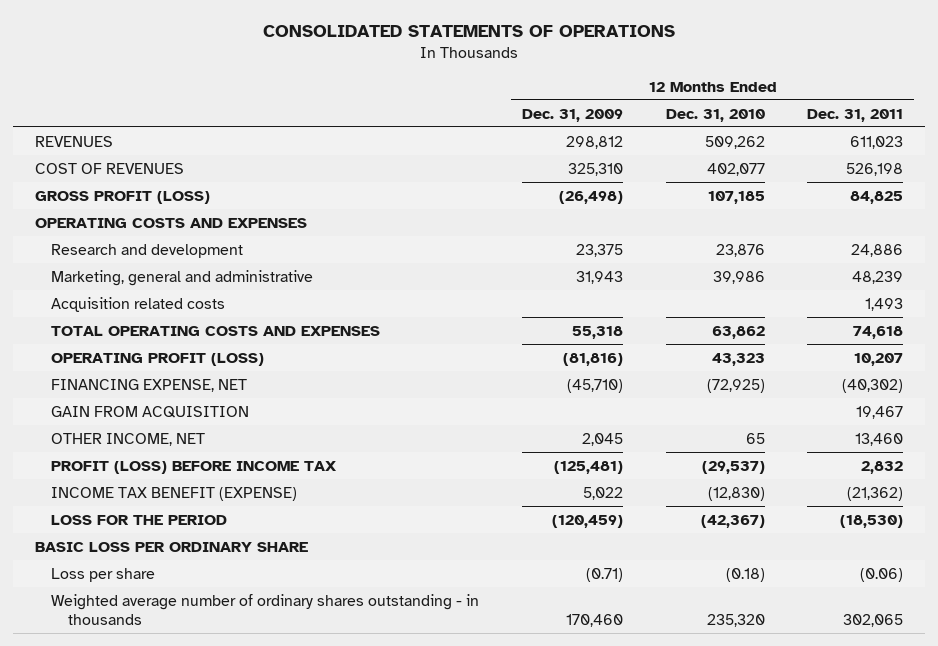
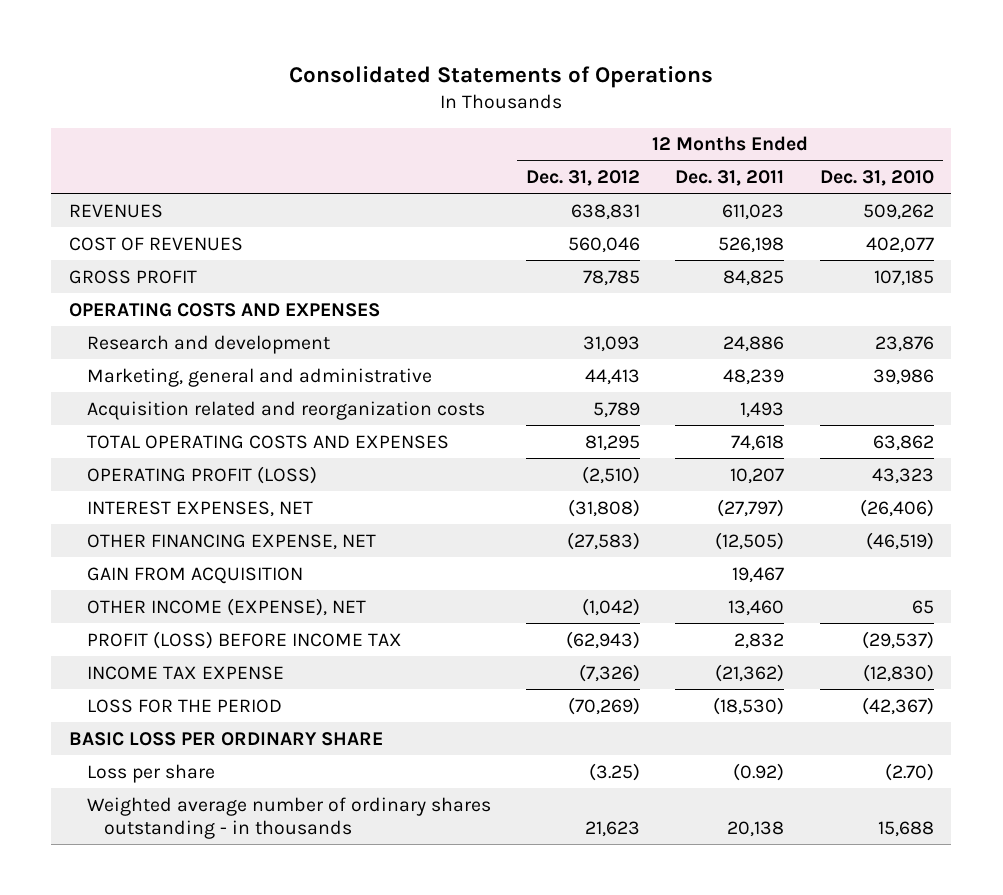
[262,25,675,38] CONSOLIDATED STATEMENTS OF OPERATIONS -> [289,65,714,88] Consolidated Statements of Operations
[522,108,624,122] Dec. 31, 2009 -> none
none -> [525,170,640,187] Dec. 31, 2012
[34,190,210,204] GROSS PROFIT (LOSS) -> [68,269,197,284] GROSS PROFIT
[51,296,226,312] Acquisition related costs -> [86,400,485,420] Acquisition related and reorganization costs
none -> [86,500,313,517] INTEREST EXPENSES, NET
[51,378,248,392] FINANCING EXPENSE, NET -> [86,533,376,550] OTHER FINANCING EXPENSE, NET
[706,378,765,393] (72,925) -> [865,531,934,550] (46,519)
[842,378,904,393] (40,302) -> [715,531,785,550] (12,505)
[51,432,206,446] OTHER INCOME, NET -> [86,597,366,616] OTHER INCOME (EXPENSE), NET
[51,486,298,501] INCOME TAX BENEFIT (EXPENSE) -> [86,665,284,680] INCOME TAX EXPENSE
[725,567,765,582] (0.18) -> [884,762,934,781] (2.70)
[860,567,904,582] (0.06) -> [733,762,785,781] (0.92)
[706,613,765,627] 235,320 -> [877,820,934,837] 15,688
[843,613,904,627] 302,065 -> [727,820,785,837] 20,138

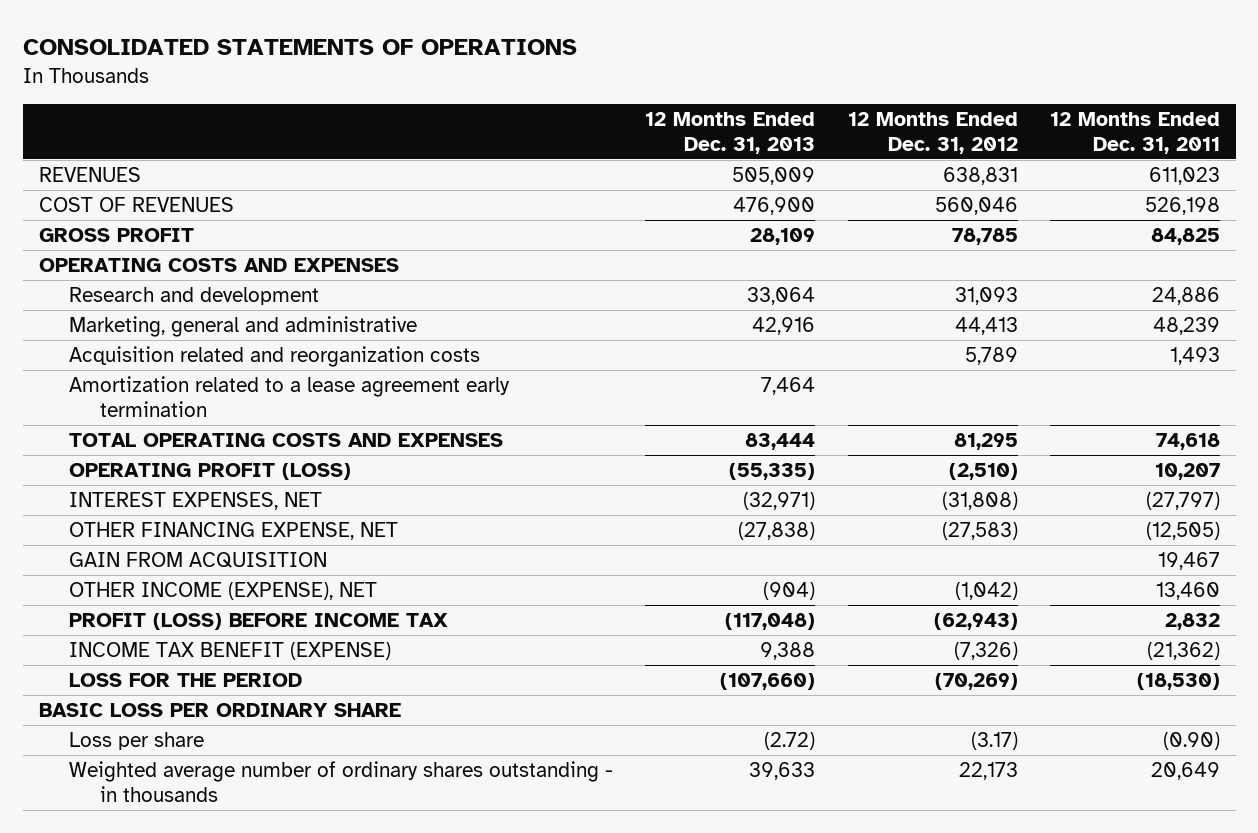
[289,65,714,88] Consolidated Statements of Operations -> [22,38,577,55] CONSOLIDATED STATEMENTS OF OPERATIONS
[819,170,934,187] Dec. 31, 2010 -> none
none -> [645,112,816,154] 12 Months Ended Dec. 31, 2013
none -> [69,376,511,417] Amortization related to a lease agreement early termination
[86,665,284,680] INCOME TAX EXPENSE -> [69,642,392,661] INCOME TAX BENEFIT (EXPENSE)
[588,762,640,781] (3.25) -> [970,732,1018,751] (3.17)
[733,762,785,781] (0.92) -> [1162,732,1220,751] (0.90)
[584,820,640,837] 21,623 -> [958,762,1018,781] 22,173
[727,820,785,837] 20,138 -> [1150,762,1220,781] 20,649

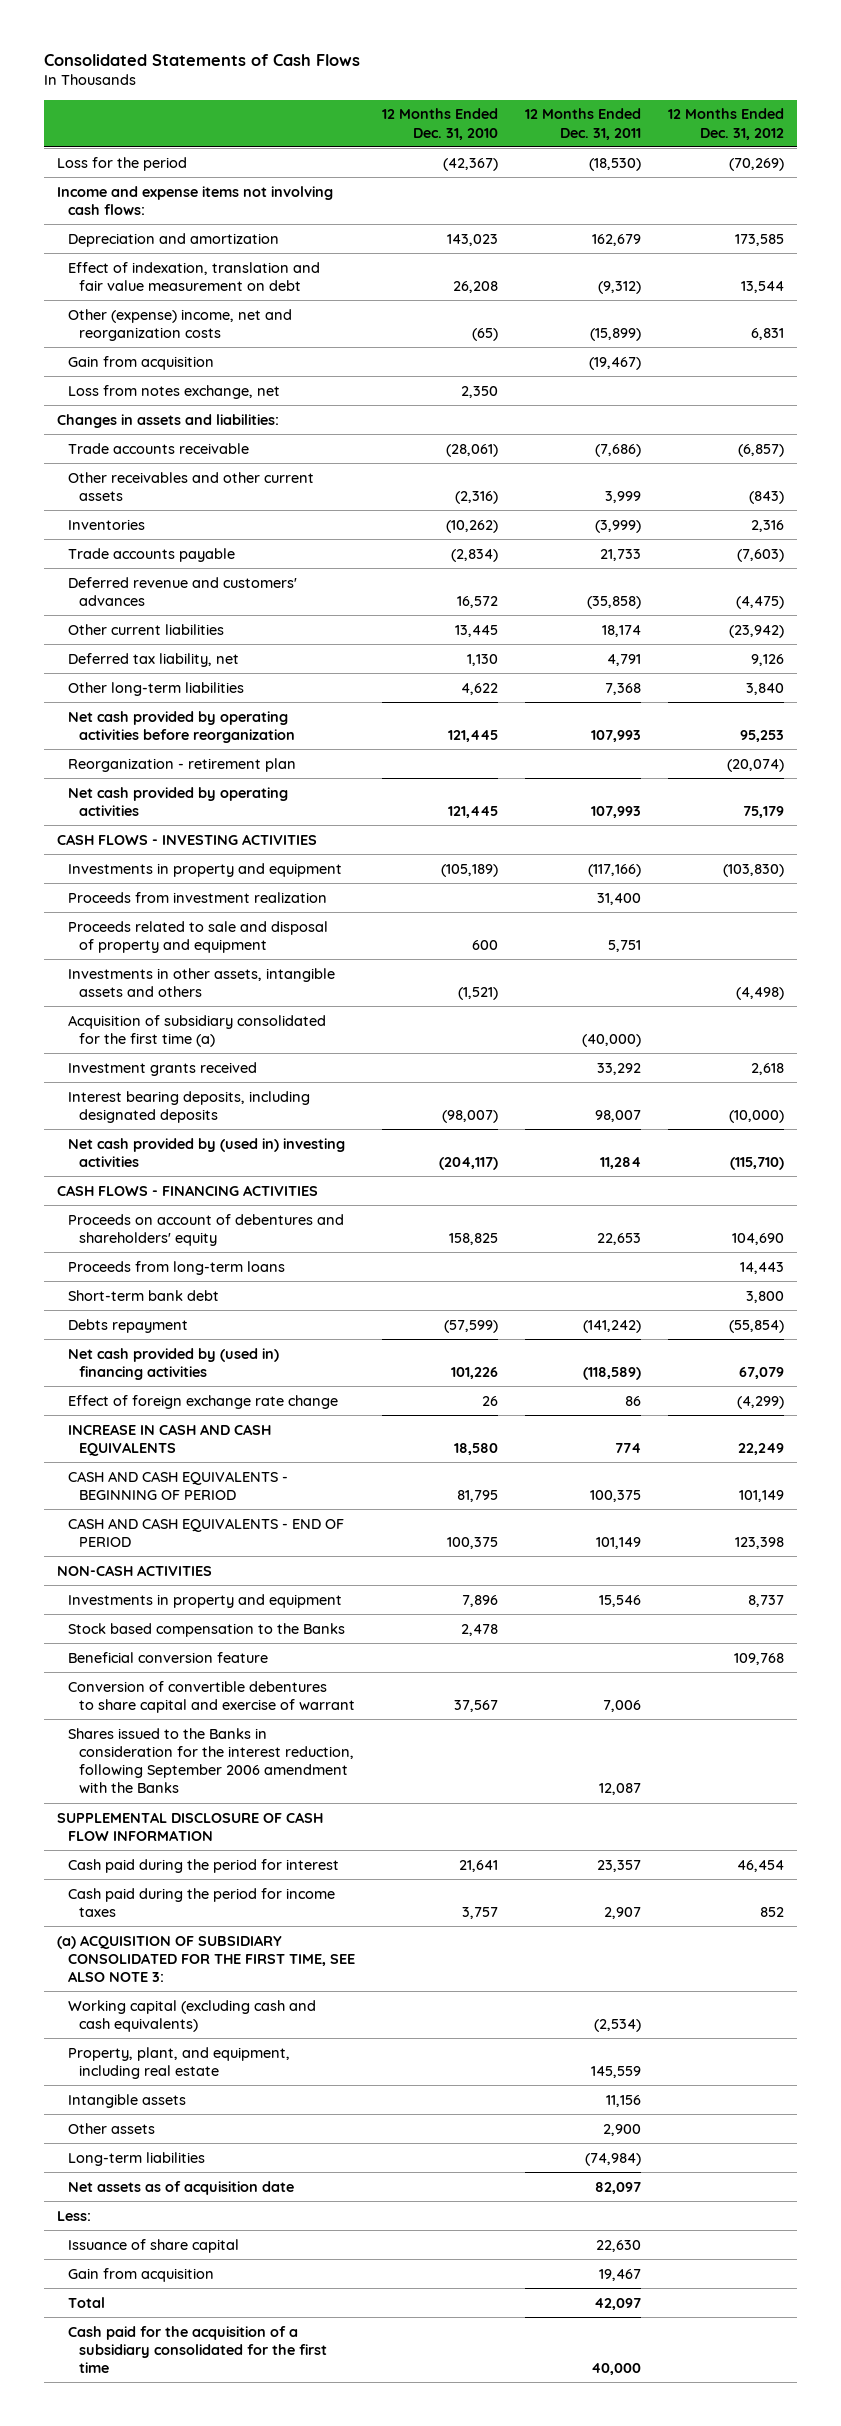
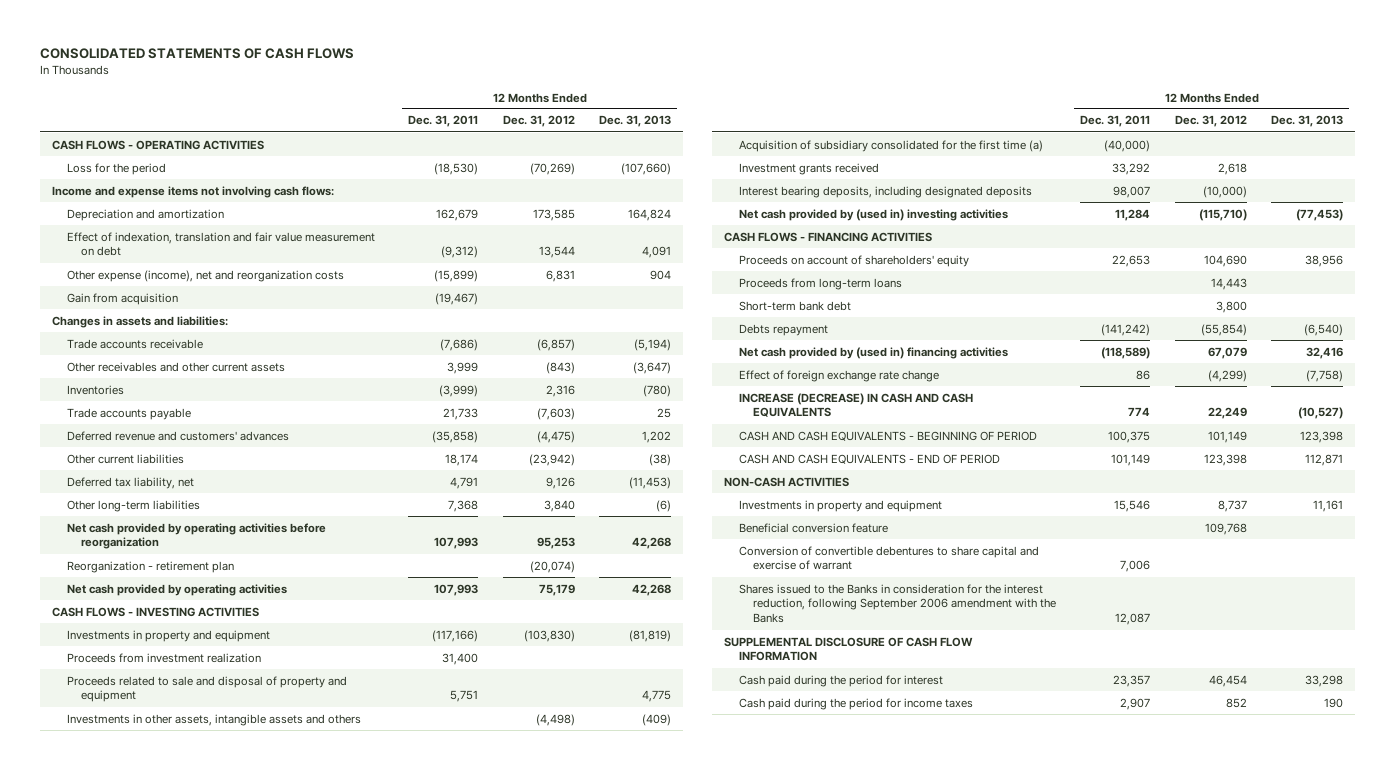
[43,54,360,67] Consolidated Statements of Cash Flows -> [40,48,355,60] CONSOLIDATED STATEMENTS OF CASH FLOWS
[382,108,499,140] 12 Months Ended Dec. 31, 2010 -> none
none -> [598,115,671,128] Dec. 31, 2013
none -> [52,139,265,150] CASH FLOWS - OPERATING ACTIVITIES
[68,308,293,341] Other (expense) income, net and reorganization costs -> [66,269,344,282] Other expense (income), net and reorganization costs
[68,384,281,399] Loss from notes exchange, net -> none
[68,1213,345,1246] Proceeds on account of debentures and shareholders' equity -> [738,254,969,267] Proceeds on account of shareholders' equity
[68,1423,272,1456] INCREASE IN CASH AND CASH EQUIVALENTS -> [738,392,973,418] INCREASE (DECREASE) IN CASH AND CASH EQUIVALENTS
[68,1622,346,1637] Stock based compensation to the Banks -> none
[57,1934,356,1983] (a) ACQUISITION OF SUBSIDIARY CONSOLIDATED FOR THE FIRST TIME, SEE ALSO NOTE 3: -> none
[68,1999,317,2032] Working capital (excluding cash and cash equivalents) -> none
[68,2046,291,2079] Property, plant, and equipment, including real estate -> none
[68,2093,187,2108] Intangible assets -> none
[68,2122,156,2134] Other assets -> none
[68,2151,206,2166] Long-term liabilities -> none
[68,2180,295,2195] Net assets as of acquisition date -> none
[57,2210,92,2221] Less: -> none
[68,2238,240,2253] Issuance of share capital -> none
[68,2267,215,2282] Gain from acquisition -> none
[68,2296,106,2308] Total -> none
[68,2325,328,2374] Cash paid for the acquisition of a subsidiary consolidated for the first time -> none

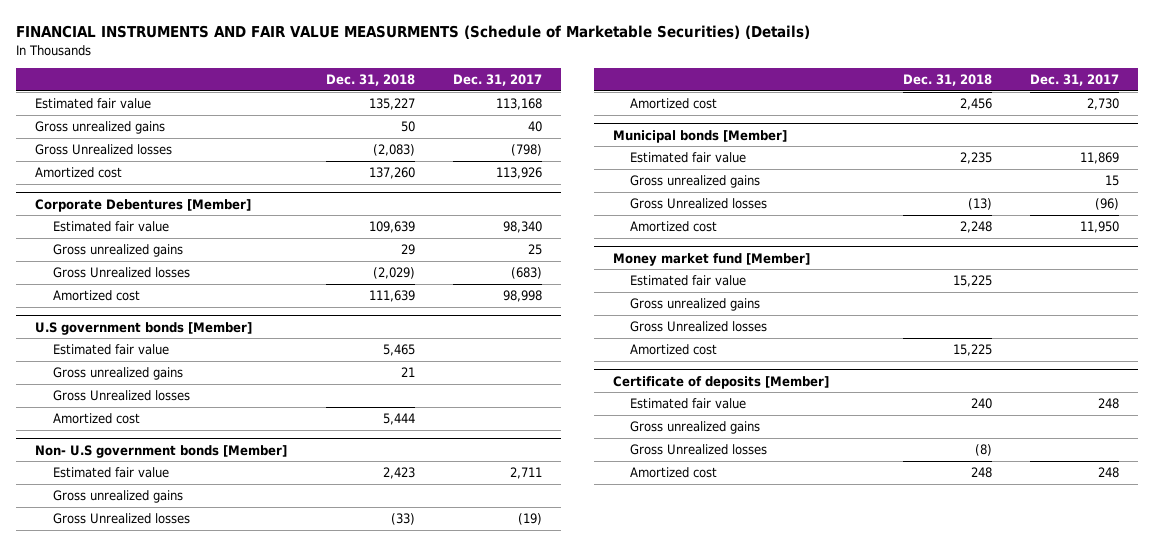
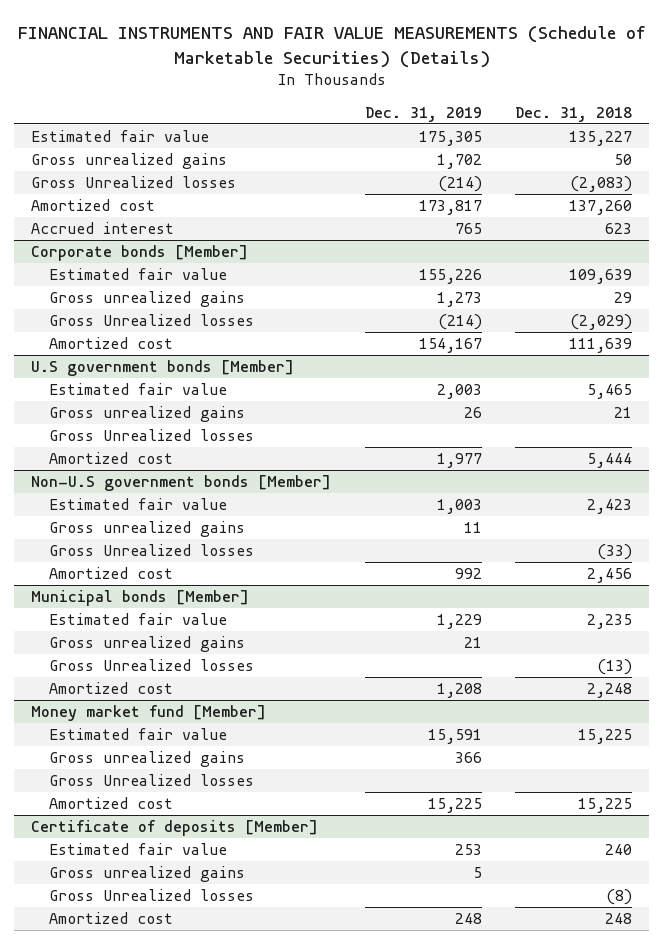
[16,24,811,39] FINANCIAL INSTRUMENTS AND FAIR VALUE MEASURMENTS (Schedule of Marketable Securities) (Details) -> [17,26,646,68] FINANCIAL INSTRUMENTS AND FAIR VALUE MEASUREMENTS (Schedule of Marketable Securities) (Details)
[452,74,542,87] Dec. 31, 2017 -> none
none -> [364,106,482,122] Dec. 31, 2019
none -> [31,221,175,234] Accrued interest
[35,198,252,212] Corporate Debentures [Member] -> [31,244,249,261] Corporate bonds [Member]
[35,444,288,458] Non- U.S government bonds [Member] -> [31,474,332,491] Non-U.S government bonds [Member]

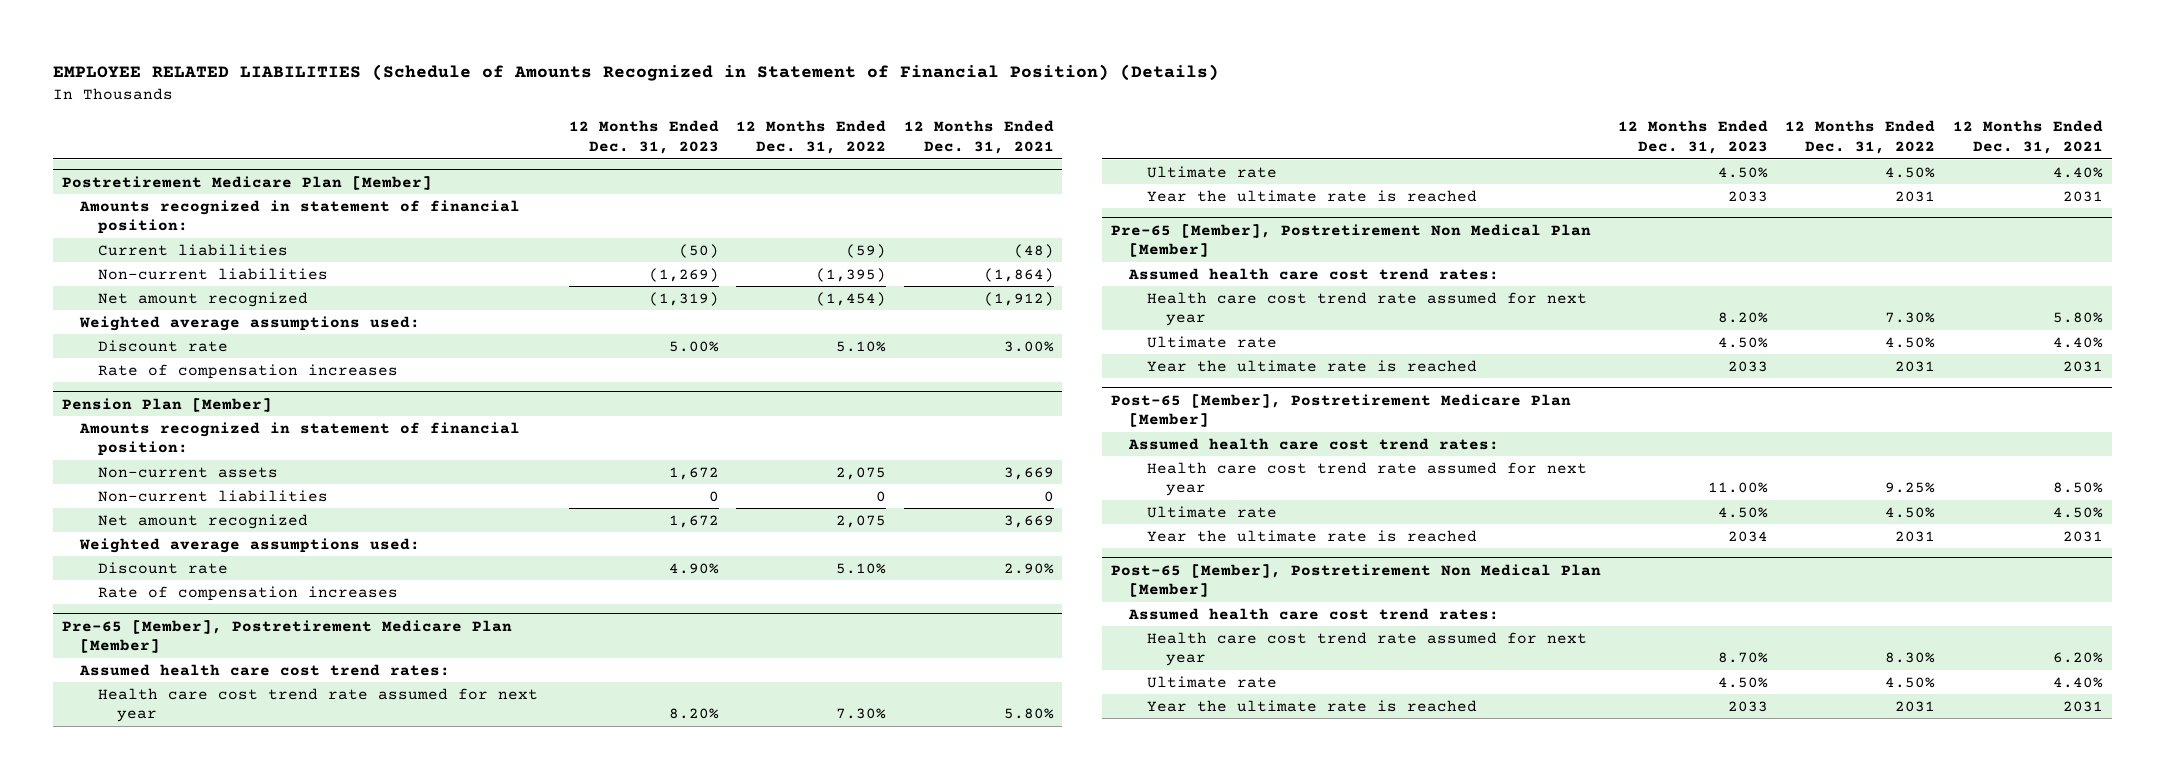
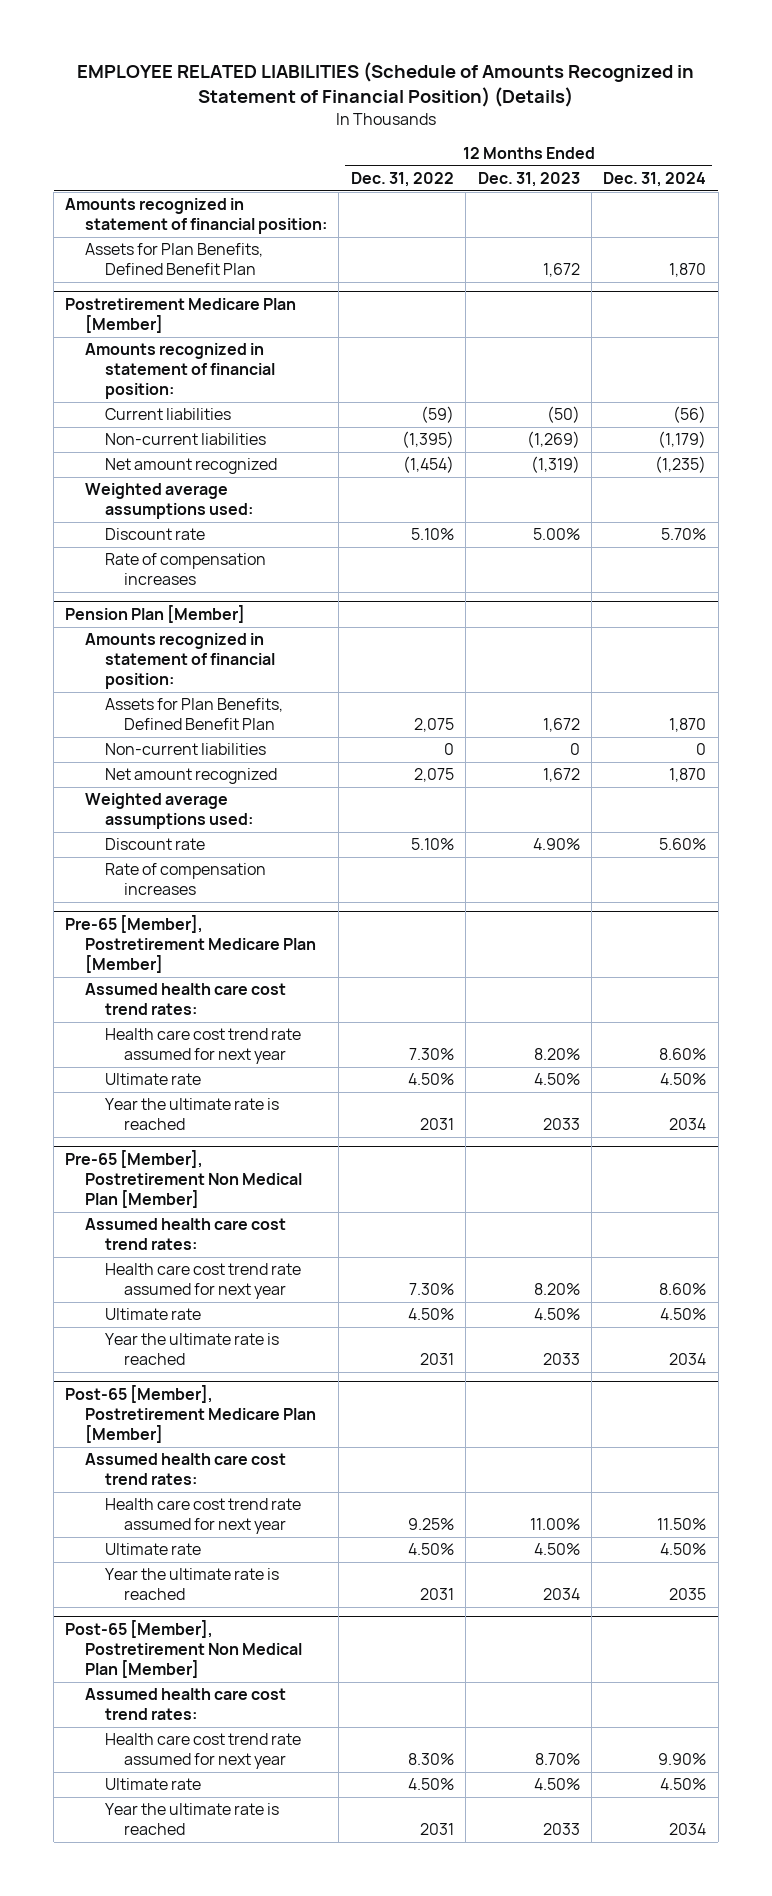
[903,120,1054,154] 12 Months Ended Dec. 31, 2021 -> none
none -> [603,172,707,188] Dec. 31, 2024
none -> [65,198,328,235] Amounts recognized in statement of financial position:
none -> [85,243,264,276] Assets for Plan Benefits, Defined Benefit Plan
[98,466,279,478] Non-current assets -> [104,698,283,731] Assets for Plan Benefits, Defined Benefit Plan

